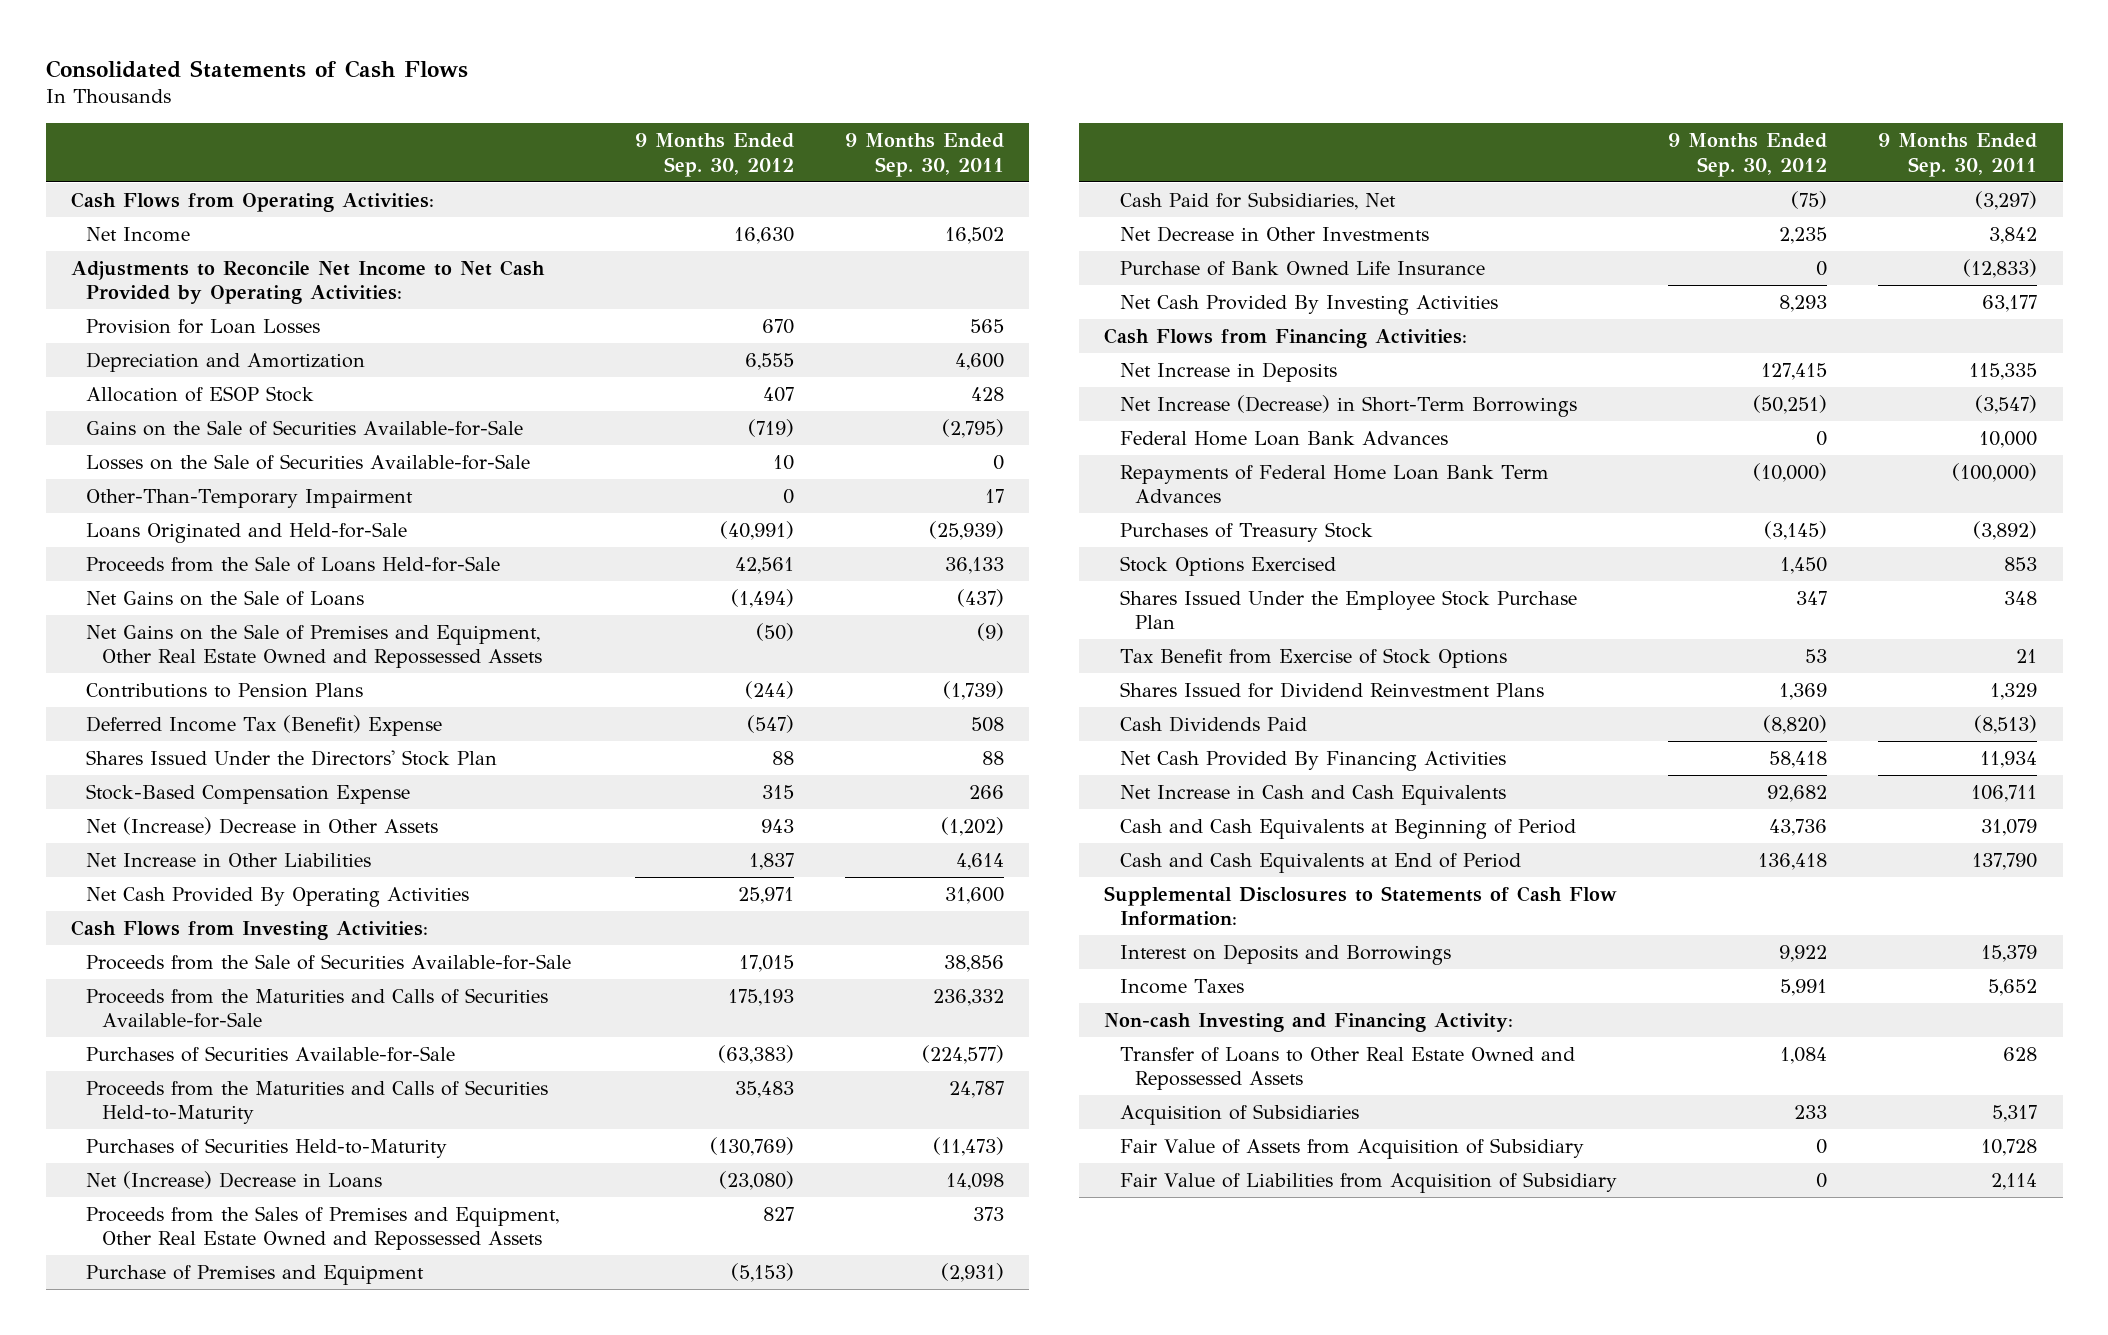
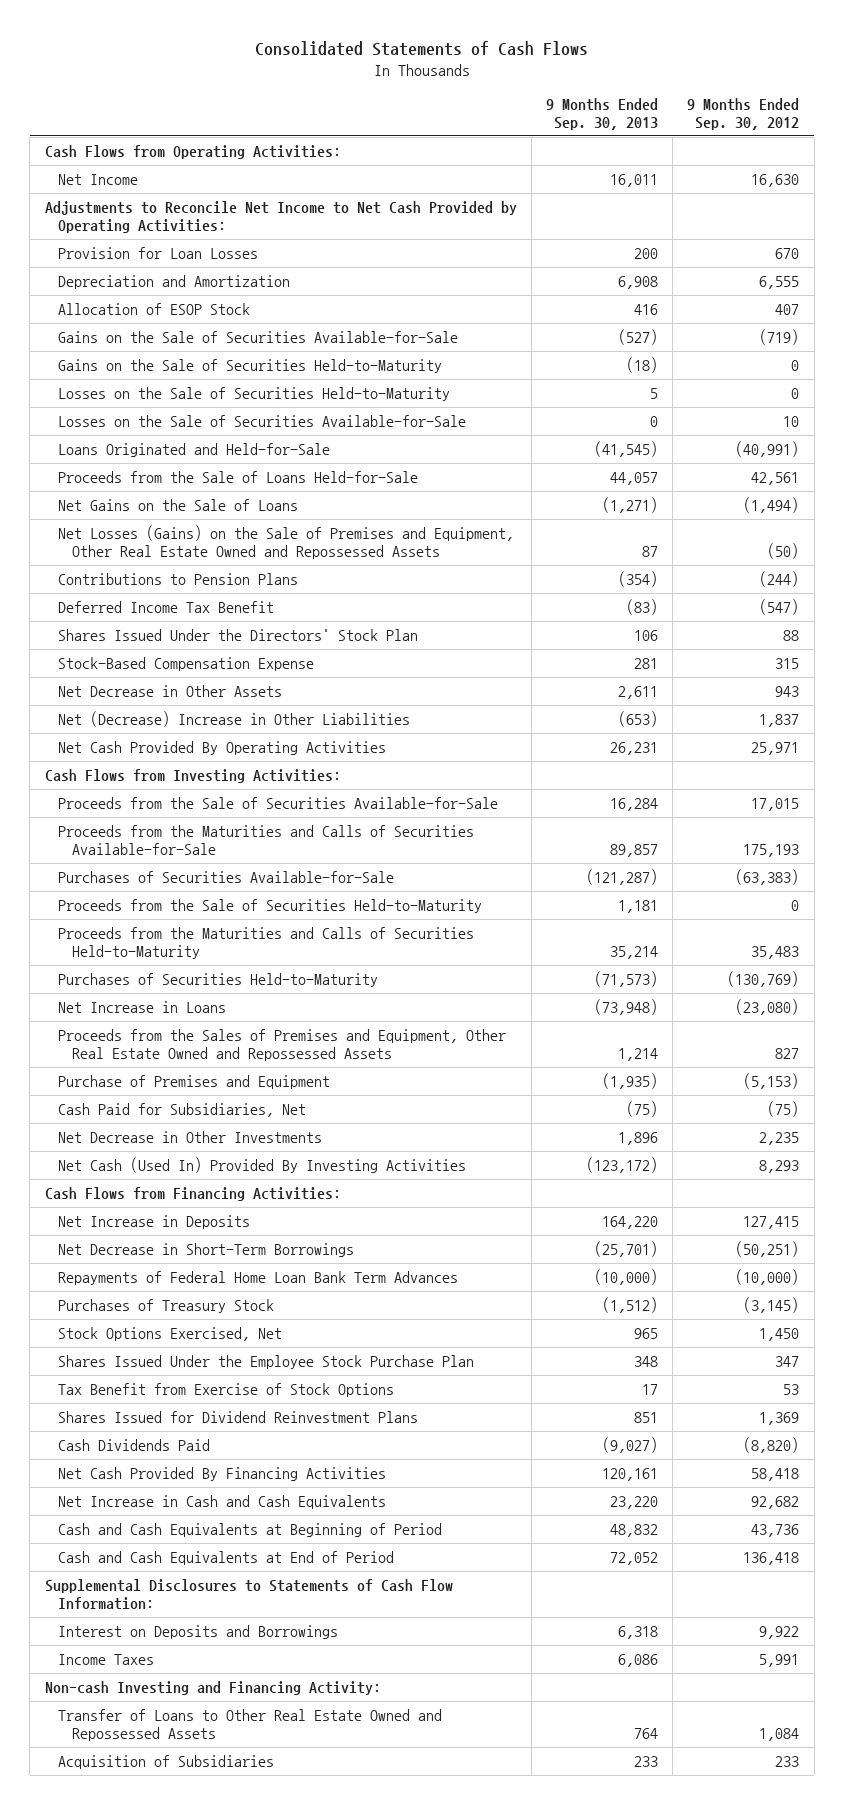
[844,133,1004,177] 9 Months Ended Sep. 30, 2011 -> none
none -> [546,97,659,130] 9 Months Ended Sep. 30, 2013
none -> [58,359,443,374] Gains on the Sale of Securities Held-to-Maturity
none -> [58,387,451,402] Losses on the Sale of Securities Held-to-Maturity
[86,488,414,508] Other-Than-Temporary Impairment -> none
[86,623,542,669] Net Gains on the Sale of Premises and Equipment, Other Real Estate Owned and Repossessed Assets -> [58,525,515,559] Net Losses (Gains) on the Sale of Premises and Equipment, Other Real Estate Owned and Repossessed Assets
[86,714,443,736] Deferred Income Tax (Benefit) Expense -> [58,601,275,614] Deferred Income Tax Benefit
[86,816,439,835] Net (Increase) Decrease in Other Assets -> [58,685,283,698] Net Decrease in Other Assets
[86,852,372,867] Net Increase in Other Liabilities -> [58,711,411,728] Net (Decrease) Increase in Other Liabilities
none -> [58,899,483,914] Proceeds from the Sale of Securities Held-to-Maturity
[86,1170,383,1189] Net (Increase) Decrease in Loans -> [58,1001,227,1014] Net Increase in Loans
[1119,260,1485,276] Purchase of Bank Owned Life Insurance -> none
[1119,294,1498,315] Net Cash Provided By Investing Activities -> [58,1157,467,1174] Net Cash (Used In) Provided By Investing Activities
[1119,430,1448,446] Federal Home Loan Bank Advances -> none
[1119,394,1577,417] Net Increase (Decrease) in Short-Term Borrowings -> [58,1243,355,1258] Net Decrease in Short-Term Borrowings
[1119,555,1336,576] Stock Options Exercised -> [58,1327,283,1342] Stock Options Exercised, Net
[1119,1137,1584,1159] Fair Value of Assets from Acquisition of Subsidiary -> none
[1119,1171,1617,1193] Fair Value of Liabilities from Acquisition of Subsidiary -> none

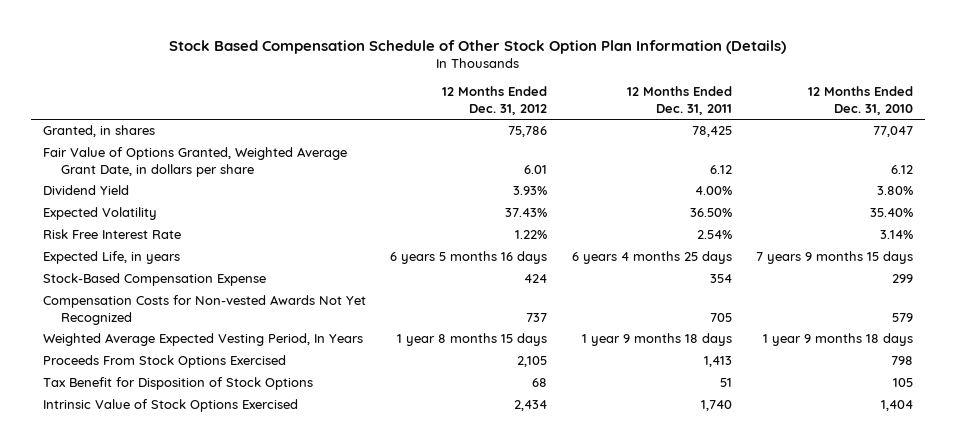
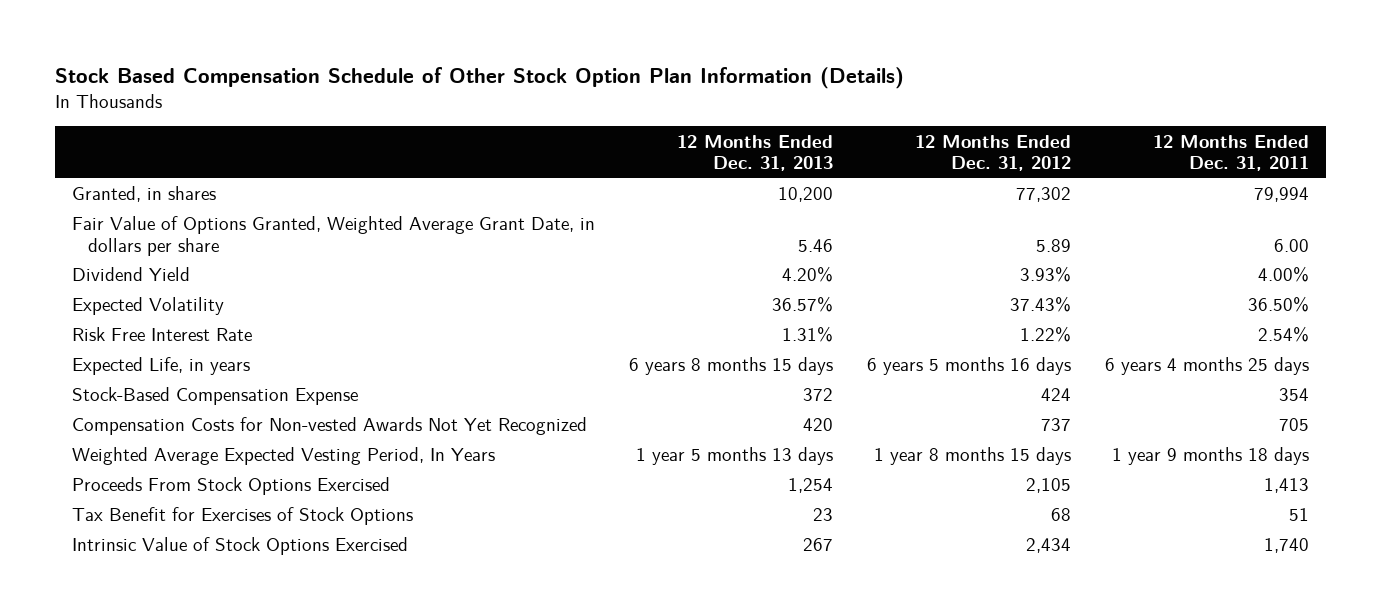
[808,86,914,115] 12 Months Ended Dec. 31, 2010 -> none
none -> [676,134,833,172] 12 Months Ended Dec. 31, 2013
[508,126,548,138] 75,786 -> [1015,187,1071,203] 77,302
[691,126,732,138] 78,425 -> [1253,187,1309,203] 79,994
[524,165,548,175] 6.01 -> [1035,238,1071,252] 5.89
[709,165,732,175] 6.12 -> [1273,238,1309,252] 6.00
[42,377,313,391] Tax Benefit for Disposition of Stock Options -> [71,507,413,526] Tax Benefit for Exercises of Stock Options

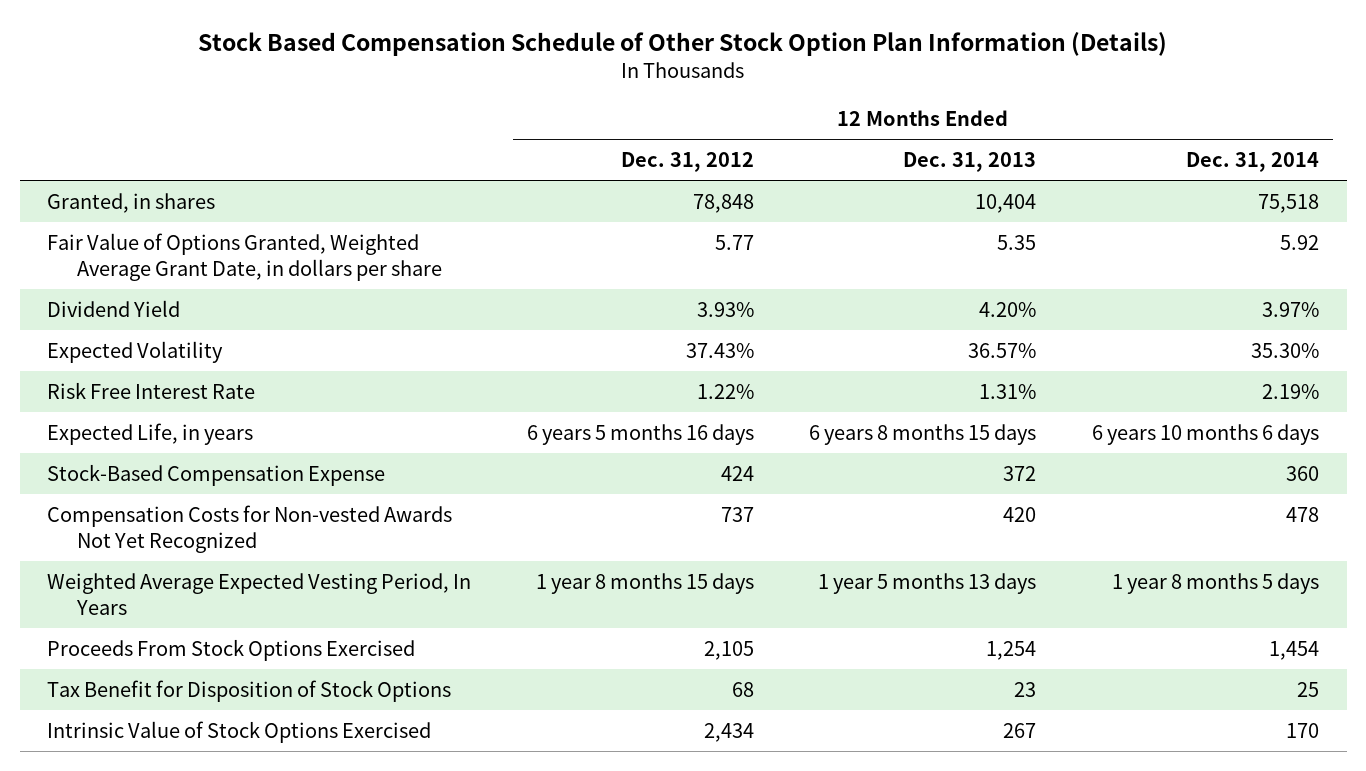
[1152,134,1309,172] 12 Months Ended Dec. 31, 2011 -> none
none -> [1185,152,1319,173] Dec. 31, 2014
[777,187,833,203] 10,200 -> [975,193,1037,213] 10,404
[1015,187,1071,203] 77,302 -> [692,193,754,213] 78,848
[797,238,833,252] 5.46 -> [997,234,1037,250] 5.35
[1035,238,1071,252] 5.89 -> [714,234,754,250] 5.77
[71,507,413,526] Tax Benefit for Exercises of Stock Options -> [47,679,452,702] Tax Benefit for Disposition of Stock Options

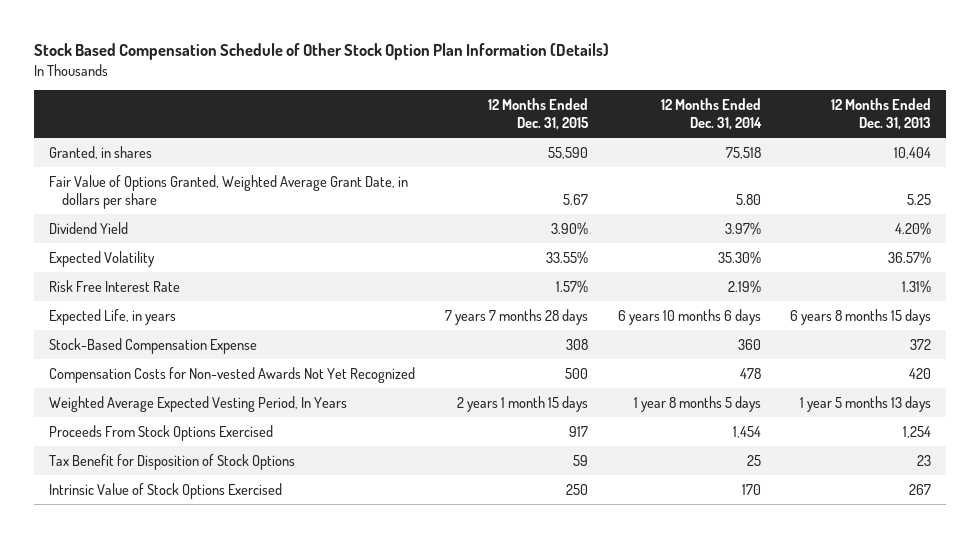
[620,152,754,173] Dec. 31, 2012 -> none
none -> [487,97,589,130] 12 Months Ended Dec. 31, 2015
[997,234,1037,250] 5.35 -> [907,193,932,205] 5.25
[1279,234,1319,250] 5.92 -> [735,193,761,205] 5.80

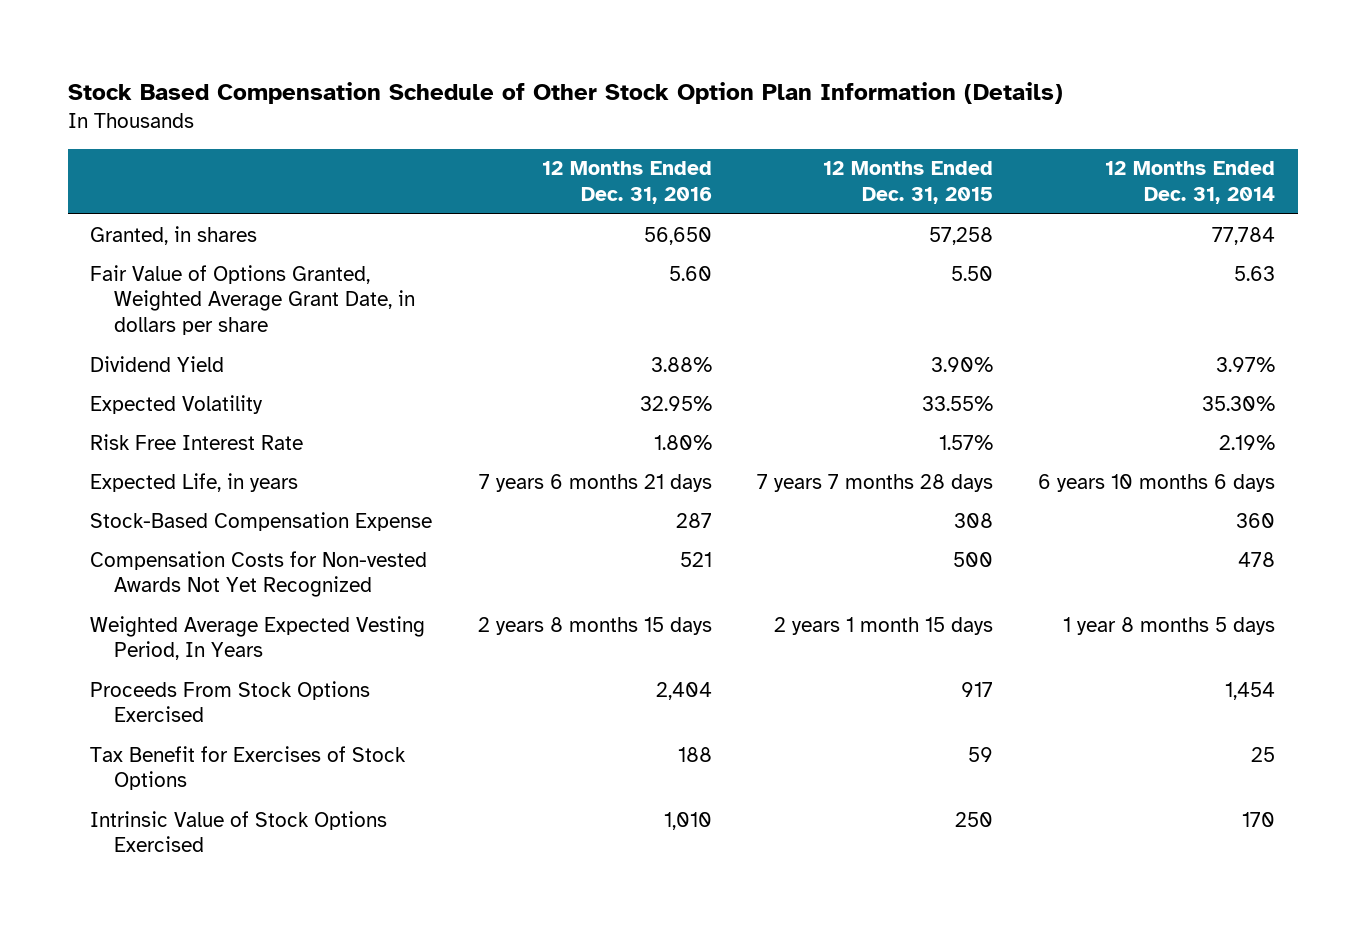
[831,97,932,130] 12 Months Ended Dec. 31, 2013 -> none
none -> [541,161,712,205] 12 Months Ended Dec. 31, 2016
[547,146,588,159] 55,590 -> [928,226,993,245] 57,258
[725,146,761,159] 75,518 -> [1212,226,1276,245] 77,784
[562,193,588,205] 5.67 -> [950,265,993,281] 5.50
[735,193,761,205] 5.80 -> [1234,265,1276,281] 5.63
[48,453,295,470] Tax Benefit for Disposition of Stock Options -> [90,745,407,791] Tax Benefit for Exercises of Stock Options

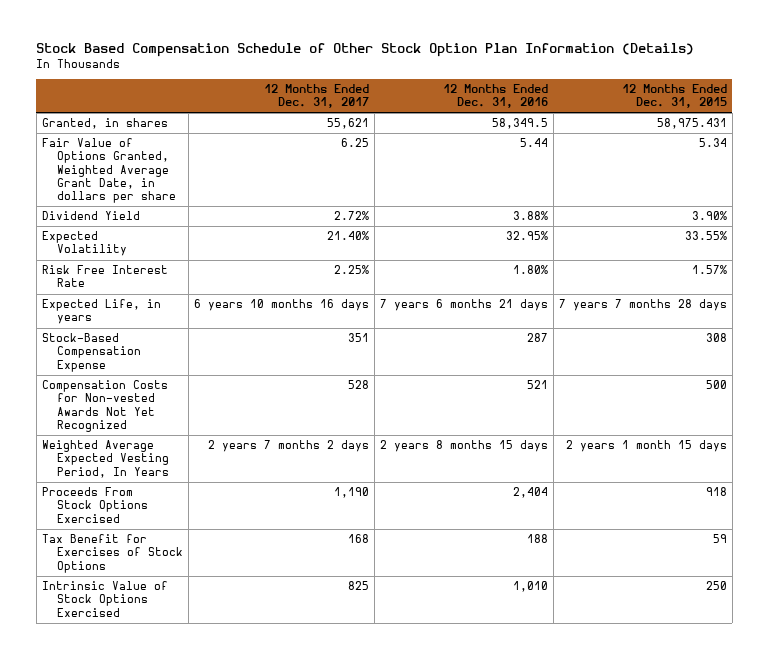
[1105,161,1276,205] 12 Months Ended Dec. 31, 2014 -> none
none -> [263,83,369,108] 12 Months Ended Dec. 31, 2017
[643,226,712,245] 56,650 -> [491,118,548,130] 58,349.5
[928,226,993,245] 57,258 -> [656,118,727,130] 58,975.431
[668,265,712,281] 5.60 -> [519,138,548,148] 5.44
[950,265,993,281] 5.50 -> [698,138,727,148] 5.34
[960,681,993,697] 917 -> [705,487,727,497] 918

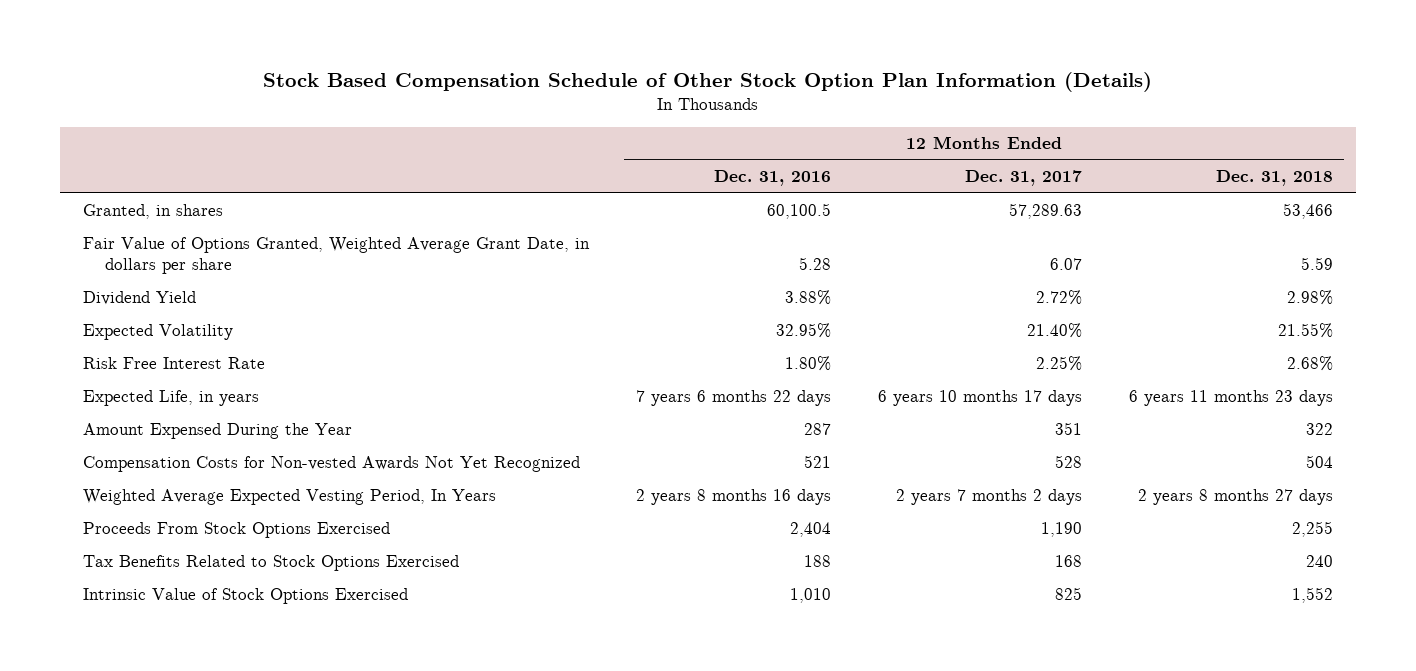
[621,83,727,108] 12 Months Ended Dec. 31, 2015 -> none
none -> [1215,170,1333,187] Dec. 31, 2018
[326,118,369,130] 55,621 -> [1008,203,1082,220] 57,289.63
[491,118,548,130] 58,349.5 -> [766,203,831,220] 60,100.5
[340,138,369,148] 6.25 -> [1049,258,1082,271] 6.07
[519,138,548,148] 5.44 -> [798,257,831,271] 5.28
[193,299,369,312] 6 years 10 months 16 days -> [877,390,1082,407] 6 years 10 months 17 days
[379,299,548,312] 7 years 6 months 21 days -> [635,390,831,407] 7 years 6 months 22 days
[41,333,141,372] Stock-Based Compensation Expense -> [83,423,353,440] Amount Expensed During the Year
[379,440,548,453] 2 years 8 months 15 days -> [635,489,831,506] 2 years 8 months 16 days
[41,534,183,573] Tax Benefit for Exercises of Stock Options -> [83,555,460,572] Tax Benefits Related to Stock Options Exercised

